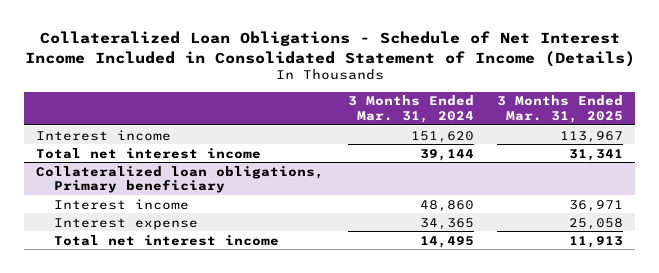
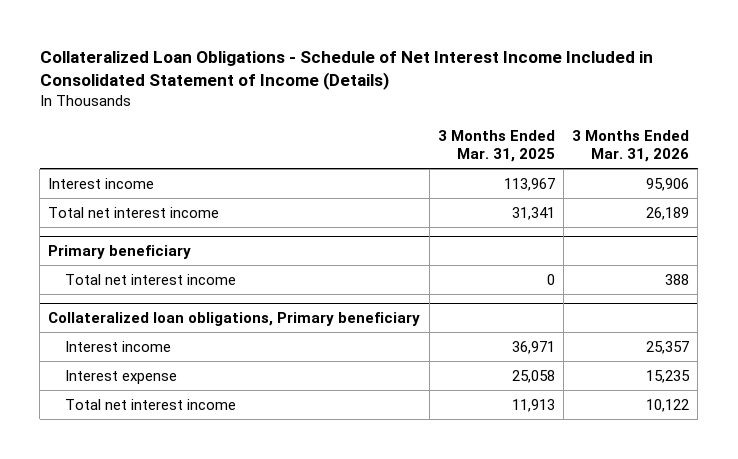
[347,95,474,123] 3 Months Ended Mar. 31, 2024 -> none
none -> [572,129,690,163] 3 Months Ended Mar. 31, 2026
none -> [48,244,192,259] Primary beneficiary
none -> [64,273,236,285] Total net interest income

